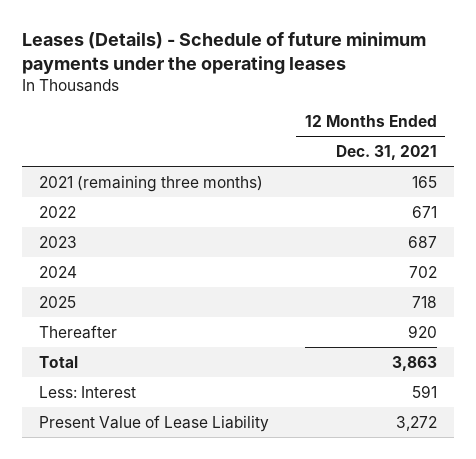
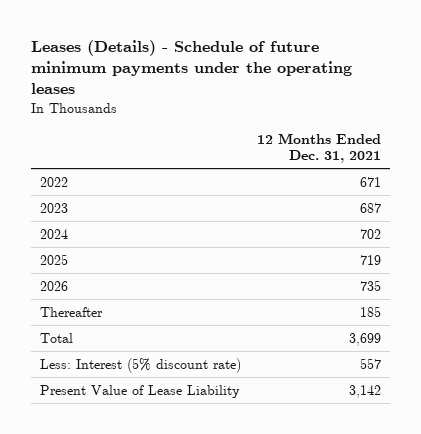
[39,174,264,192] 2021 (remaining three months) -> none
[411,295,437,308] 718 -> [360,254,382,265] 719
none -> [39,280,68,291] 2026
[407,324,437,338] 920 -> [360,305,382,317] 185
[391,355,437,371] 3,863 -> [349,332,382,346] 3,699
[39,385,137,398] Less: Interest -> [39,357,241,373] Less: Interest (5% discount rate)
[411,384,437,398] 591 -> [360,357,382,369] 557
[395,415,437,431] 3,272 -> [349,384,382,398] 3,142

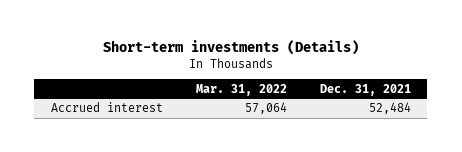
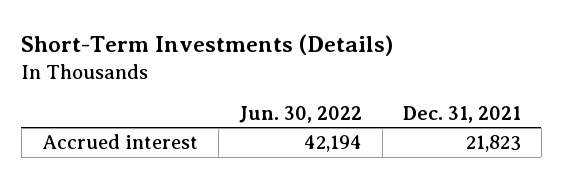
[102,40,359,56] Short-term investments (Details) -> [21,34,394,57] Short-Term Investments (Details)
[195,83,287,96] Mar. 31, 2022 -> none
none -> [238,105,362,123] Jun. 30, 2022
[368,102,411,115] 52,484 -> [465,135,521,153] 21,823

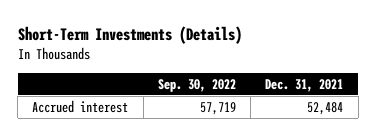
[238,105,362,123] Jun. 30, 2022 -> none
none -> [157,79,236,93] Sep. 30, 2022
[465,135,521,153] 21,823 -> [307,101,344,115] 52,484

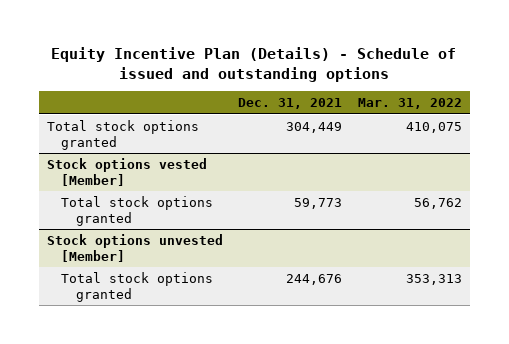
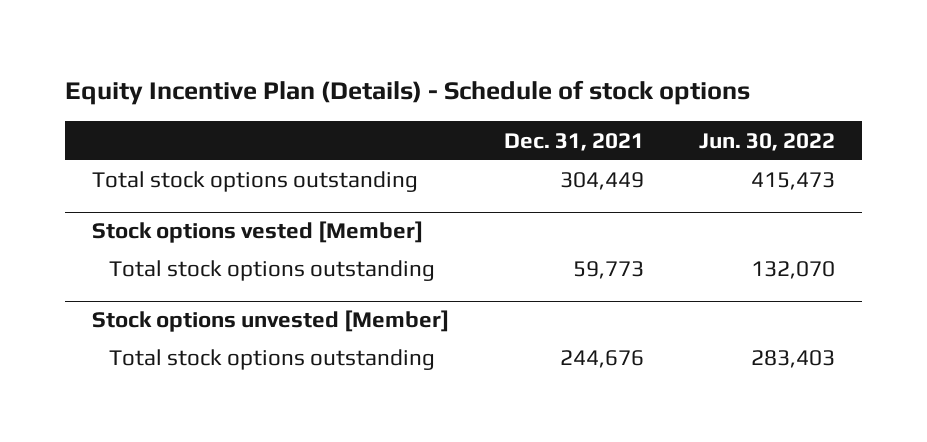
[51,46,457,82] Equity Incentive Plan (Details) - Schedule of issued and outstanding options -> [64,80,750,106] Equity Incentive Plan (Details) - Schedule of stock options
[358,98,463,110] Mar. 31, 2022 -> none
none -> [698,132,835,151] Jun. 30, 2022
[46,119,199,150] Total stock options granted -> [91,171,418,193] Total stock options outstanding
[61,195,214,226] Total stock options granted -> [109,260,436,282] Total stock options outstanding
[61,271,214,302] Total stock options granted -> [109,349,436,371] Total stock options outstanding

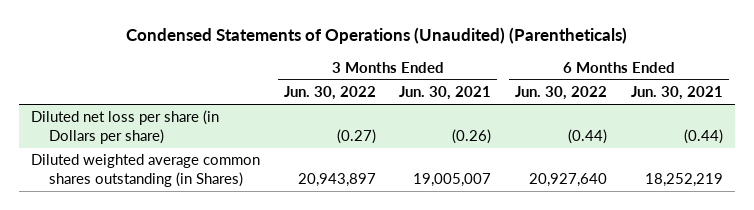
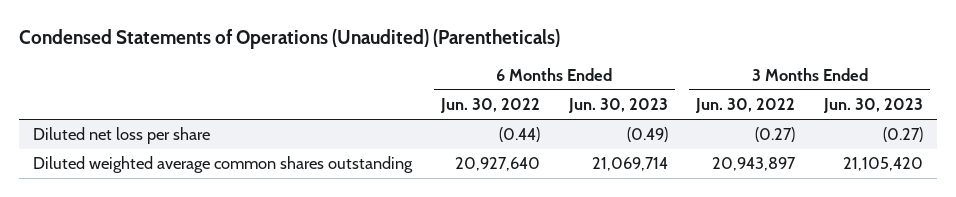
[399,86,492,101] Jun. 30, 2021 -> none
[630,86,723,101] Jun. 30, 2021 -> none
none -> [567,98,668,114] Jun. 30, 2023
none -> [822,98,923,114] Jun. 30, 2023
[31,110,220,144] Diluted net loss per share (in Dollars per share) -> [33,127,211,145] Diluted net loss per share
[31,154,261,187] Diluted weighted average common shares outstanding (in Shares) -> [33,156,414,174] Diluted weighted average common shares outstanding

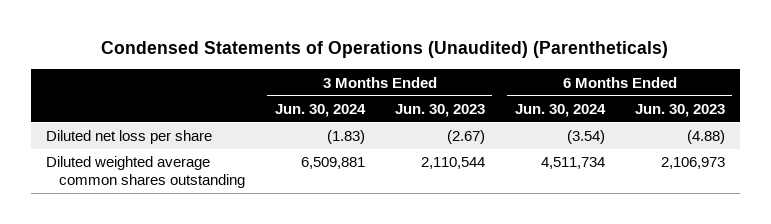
[439,98,540,114] Jun. 30, 2022 -> none
[695,98,796,114] Jun. 30, 2022 -> none
none -> [274,103,366,117] Jun. 30, 2024
none -> [514,103,606,117] Jun. 30, 2024
[626,127,668,143] (0.49) -> [686,130,725,145] (4.88)
[882,127,923,143] (0.27) -> [446,130,485,145] (2.67)
[591,157,668,172] 21,069,714 -> [660,157,725,170] 2,106,973
[842,157,923,172] 21,105,420 -> [420,157,485,170] 2,110,544

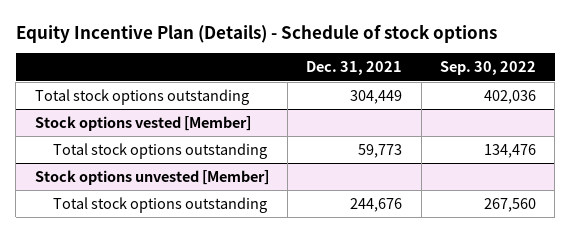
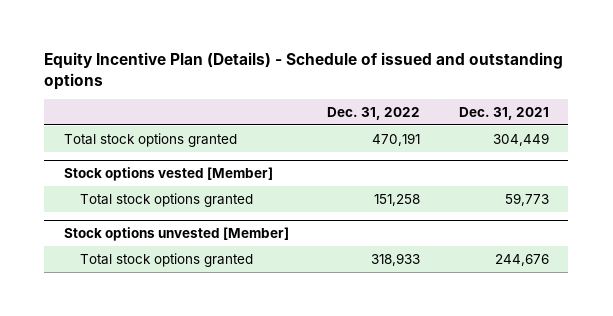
[15,23,497,43] Equity Incentive Plan (Details) - Schedule of stock options -> [44,52,564,90] Equity Incentive Plan (Details) - Schedule of issued and outstanding options
[440,61,537,76] Sep. 30, 2022 -> none
none -> [327,107,421,121] Dec. 31, 2022
[34,88,249,105] Total stock options outstanding -> [63,132,237,147] Total stock options granted
[52,142,267,159] Total stock options outstanding -> [79,192,253,207] Total stock options granted
[52,196,267,213] Total stock options outstanding -> [79,252,253,267] Total stock options granted

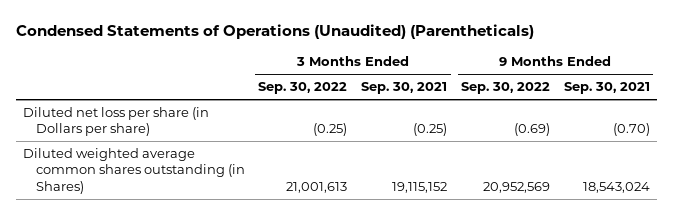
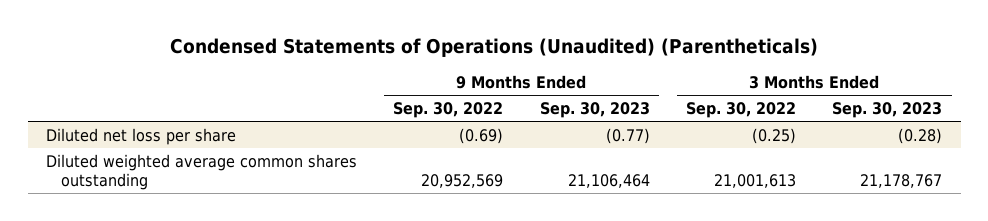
[361,82,448,95] Sep. 30, 2021 -> none
[563,82,650,95] Sep. 30, 2021 -> none
none -> [539,102,650,119] Sep. 30, 2023
none -> [832,102,943,119] Sep. 30, 2023
[23,107,210,137] Diluted net loss per share (in Dollars per share) -> [45,128,236,146] Diluted net loss per share
[23,148,245,194] Diluted weighted average common shares outstanding (in Shares) -> [45,154,357,190] Diluted weighted average common shares outstanding

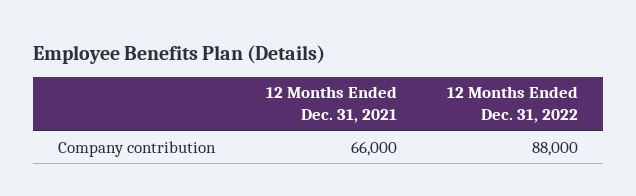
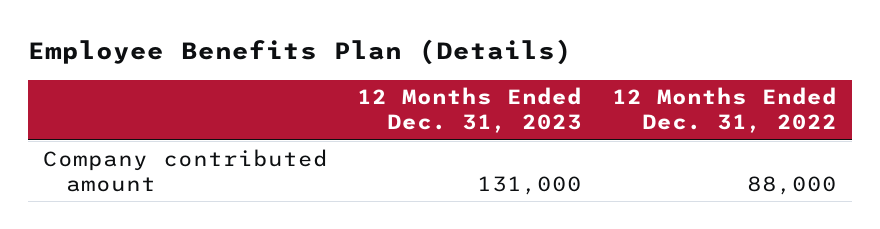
[265,86,397,124] 12 Months Ended Dec. 31, 2021 -> none
none -> [357,87,583,134] 12 Months Ended Dec. 31, 2023
[58,140,217,157] Company contribution -> [42,148,328,192] Company contributed amount

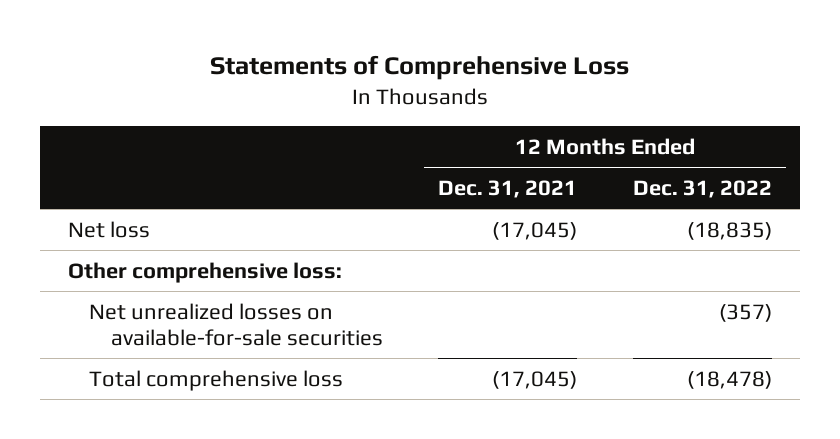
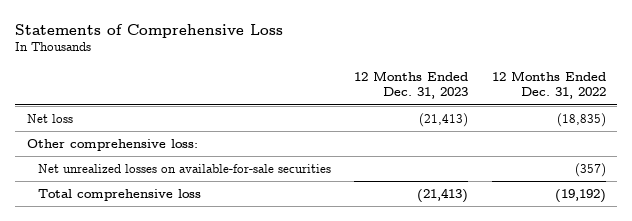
[438,179,578,198] Dec. 31, 2021 -> none
none -> [354,70,469,100] 12 Months Ended Dec. 31, 2023
[687,370,773,389] (18,478) -> [554,188,606,203] (19,192)

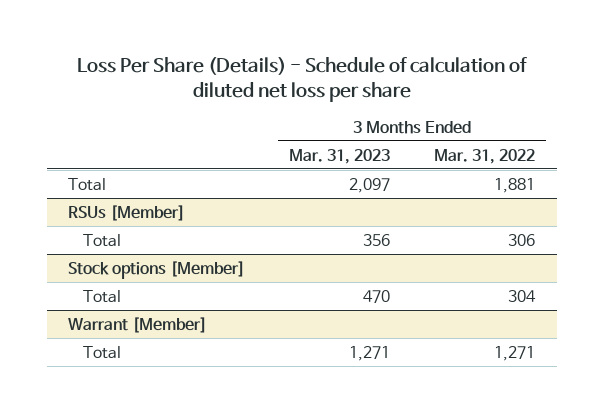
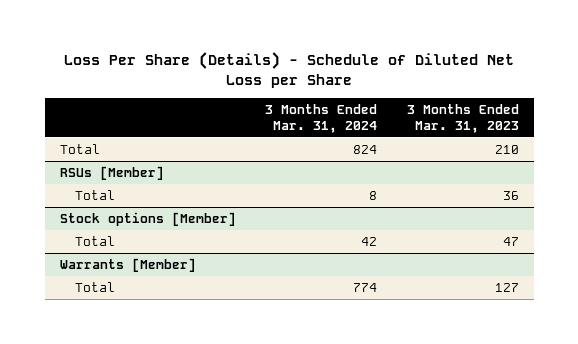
[76,56,527,102] Loss Per Share (Details) - Schedule of calculation of diluted net loss per share -> [64,52,515,89] Loss Per Share (Details) - Schedule of Diluted Net Loss per Share
[433,148,535,164] Mar. 31, 2022 -> none
none -> [265,103,378,134] 3 Months Ended Mar. 31, 2024
[349,177,391,193] 2,097 -> [494,144,519,154] 210
[363,233,391,246] 356 -> [502,190,519,200] 36
[363,289,391,303] 470 -> [502,236,519,246] 47
[68,316,208,333] Warrant [Member] -> [59,257,196,272] Warrants [Member]
[349,345,391,361] 1,271 -> [494,282,519,292] 127

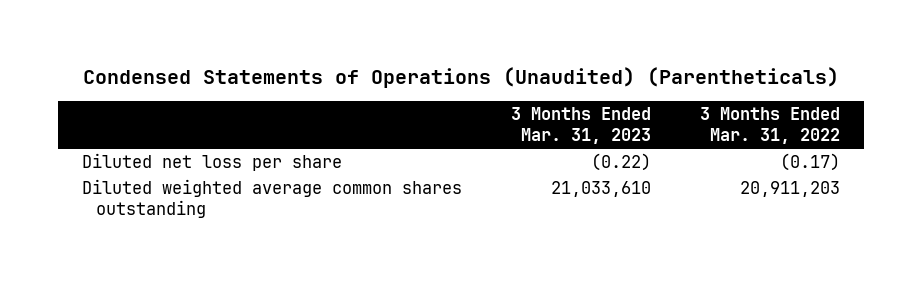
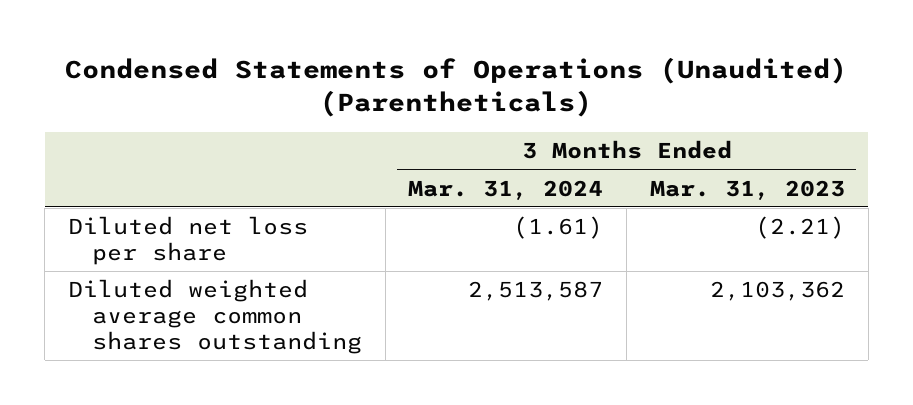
[699,106,840,145] 3 Months Ended Mar. 31, 2022 -> none
none -> [408,179,604,200] Mar. 31, 2024
[591,153,652,172] (0.22) -> [754,216,845,240] (2.21)
[551,181,652,198] 21,033,610 -> [709,281,845,302] 2,103,362

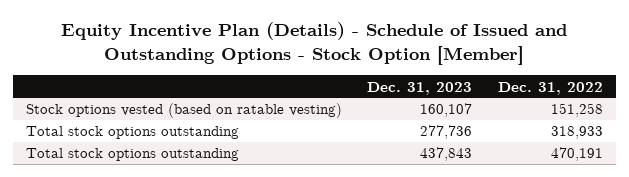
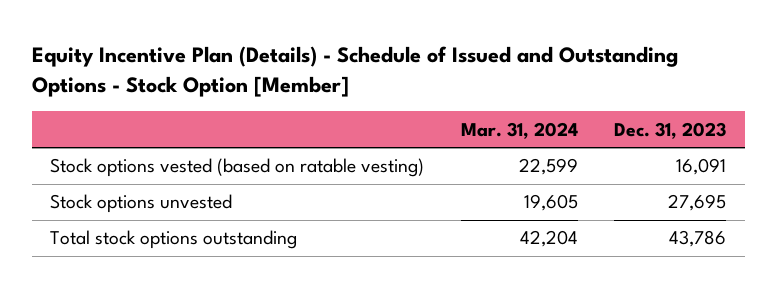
[498,81,604,95] Dec. 31, 2022 -> none
none -> [460,121,578,139] Mar. 31, 2024
[25,148,239,162] Total stock options outstanding -> none
[420,103,473,118] 160,107 -> [676,158,727,176] 16,091
none -> [50,194,233,214] Stock options unvested
[420,125,473,140] 277,736 -> [669,230,727,248] 43,786

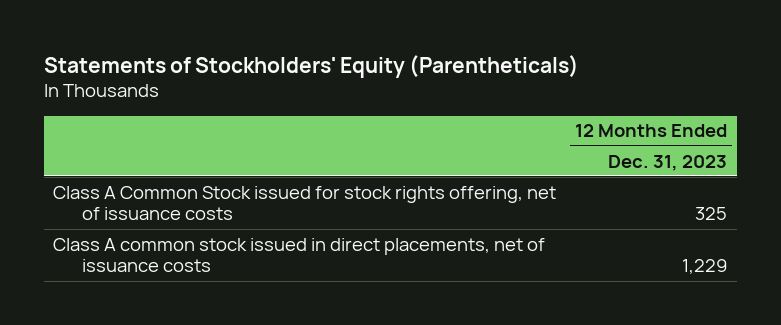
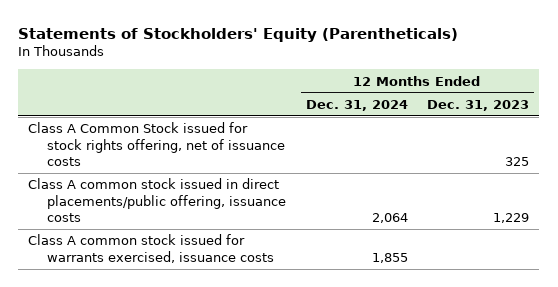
none -> [305,99,408,111] Dec. 31, 2024
[53,237,546,273] Class A common stock issued in direct placements, net of issuance costs -> [28,178,286,223] Class A common stock issued in direct placements/public offering, issuance costs
none -> [28,234,274,263] Class A common stock issued for warrants exercised, issuance costs

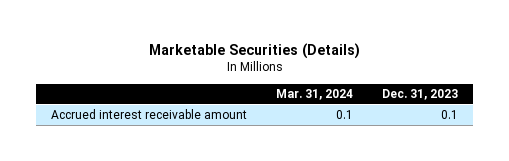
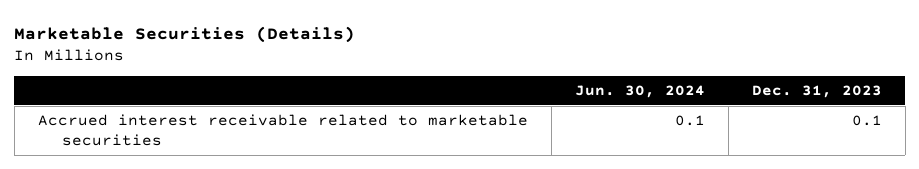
[276,88,354,100] Mar. 31, 2024 -> none
none -> [574,84,705,98] Jun. 30, 2024
[50,109,247,120] Accrued interest receivable amount -> [37,114,528,147] Accrued interest receivable related to marketable securities

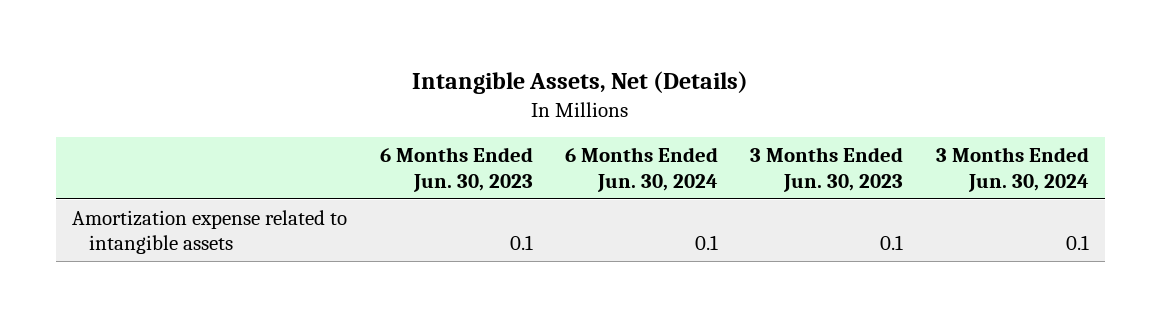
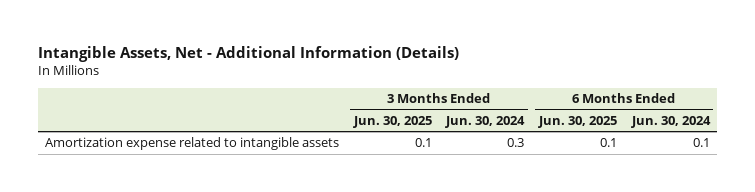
[412,70,749,94] Intangible Assets, Net (Details) -> [37,45,459,62] Intangible Assets, Net - Additional Information (Details)
[379,147,533,192] 6 Months Ended Jun. 30, 2023 -> none
[750,147,904,192] 3 Months Ended Jun. 30, 2023 -> none
none -> [352,116,432,129] Jun. 30, 2025
none -> [537,116,617,129] Jun. 30, 2025
[1065,235,1089,251] 0.1 -> [507,138,525,148] 0.3

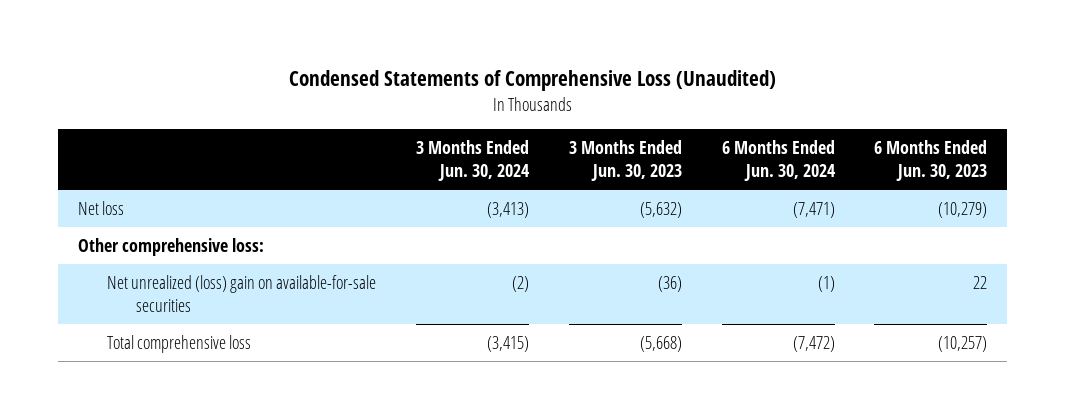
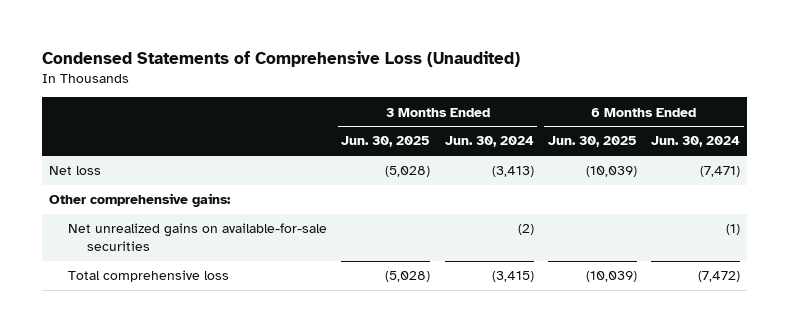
[568,140,682,182] 3 Months Ended Jun. 30, 2023 -> none
[874,140,988,182] 6 Months Ended Jun. 30, 2023 -> none
none -> [341,136,431,148] Jun. 30, 2025
none -> [547,136,637,148] Jun. 30, 2025
[77,238,264,257] Other comprehensive loss: -> [49,193,232,208] Other comprehensive gains:
[106,275,376,313] Net unrealized (loss) gain on available-for-sale securities -> [68,223,328,251] Net unrealized gains on available-for-sale securities

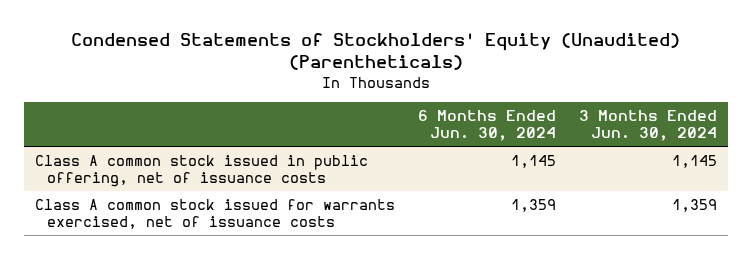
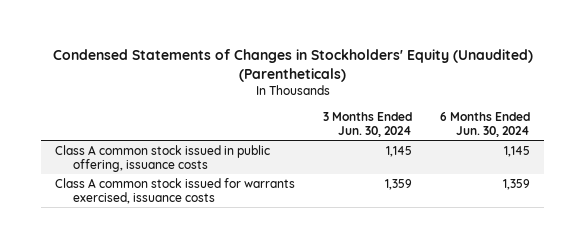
[70,32,680,71] Condensed Statements of Stockholders' Equity (Unaudited) (Parentheticals) -> [52,49,533,82] Condensed Statements of Changes in Stockholders' Equity (Unaudited) (Parentheticals)
[35,154,369,188] Class A common stock issued in public offering, net of issuance costs -> [55,144,271,172] Class A common stock issued in public offering, issuance costs
[35,198,396,230] Class A common stock issued for warrants exercised, net of issuance costs -> [55,177,296,204] Class A common stock issued for warrants exercised, issuance costs

